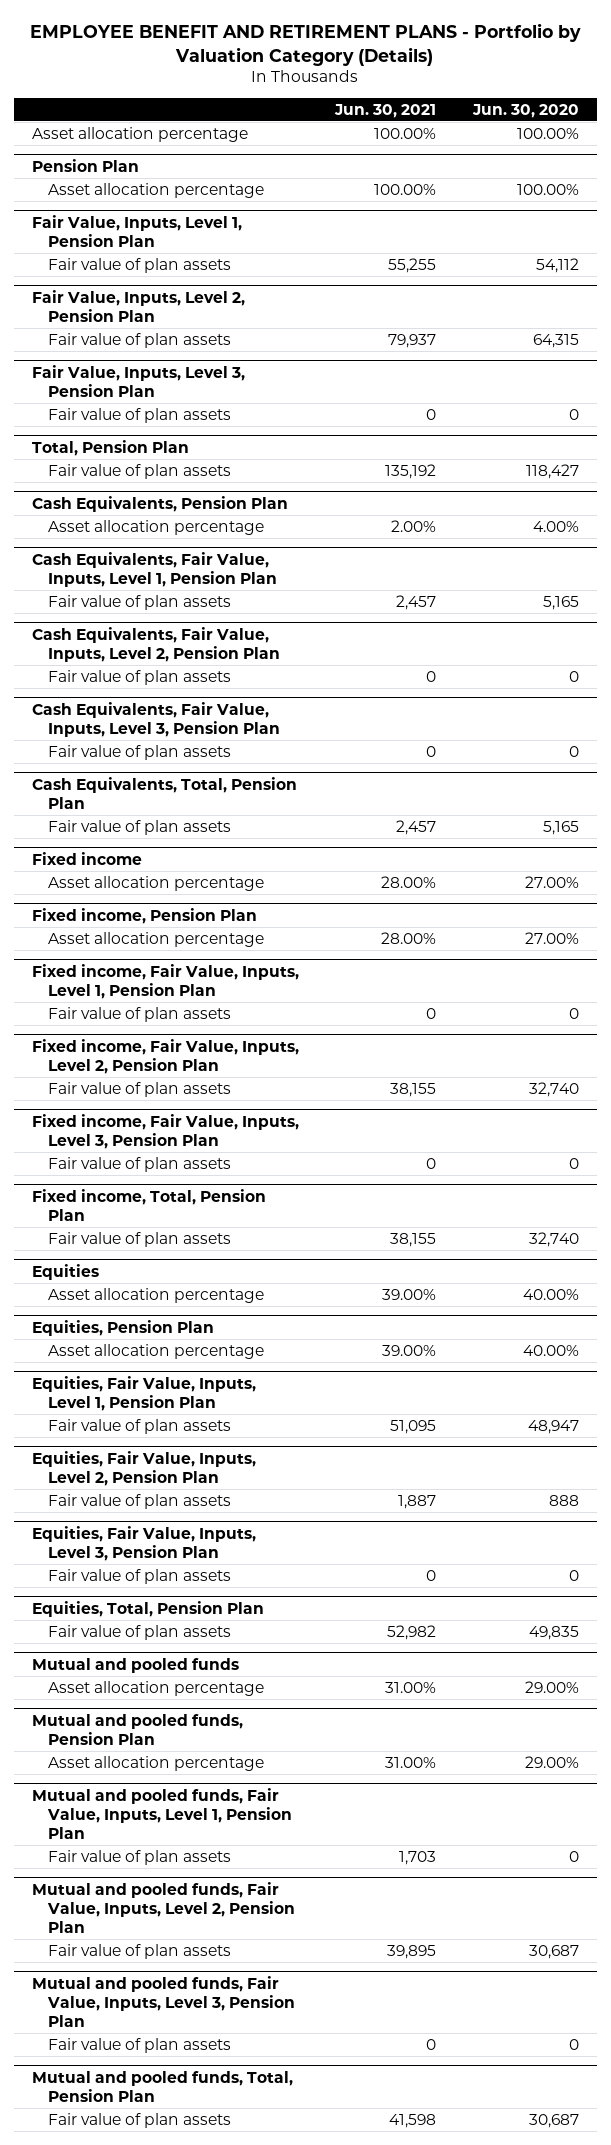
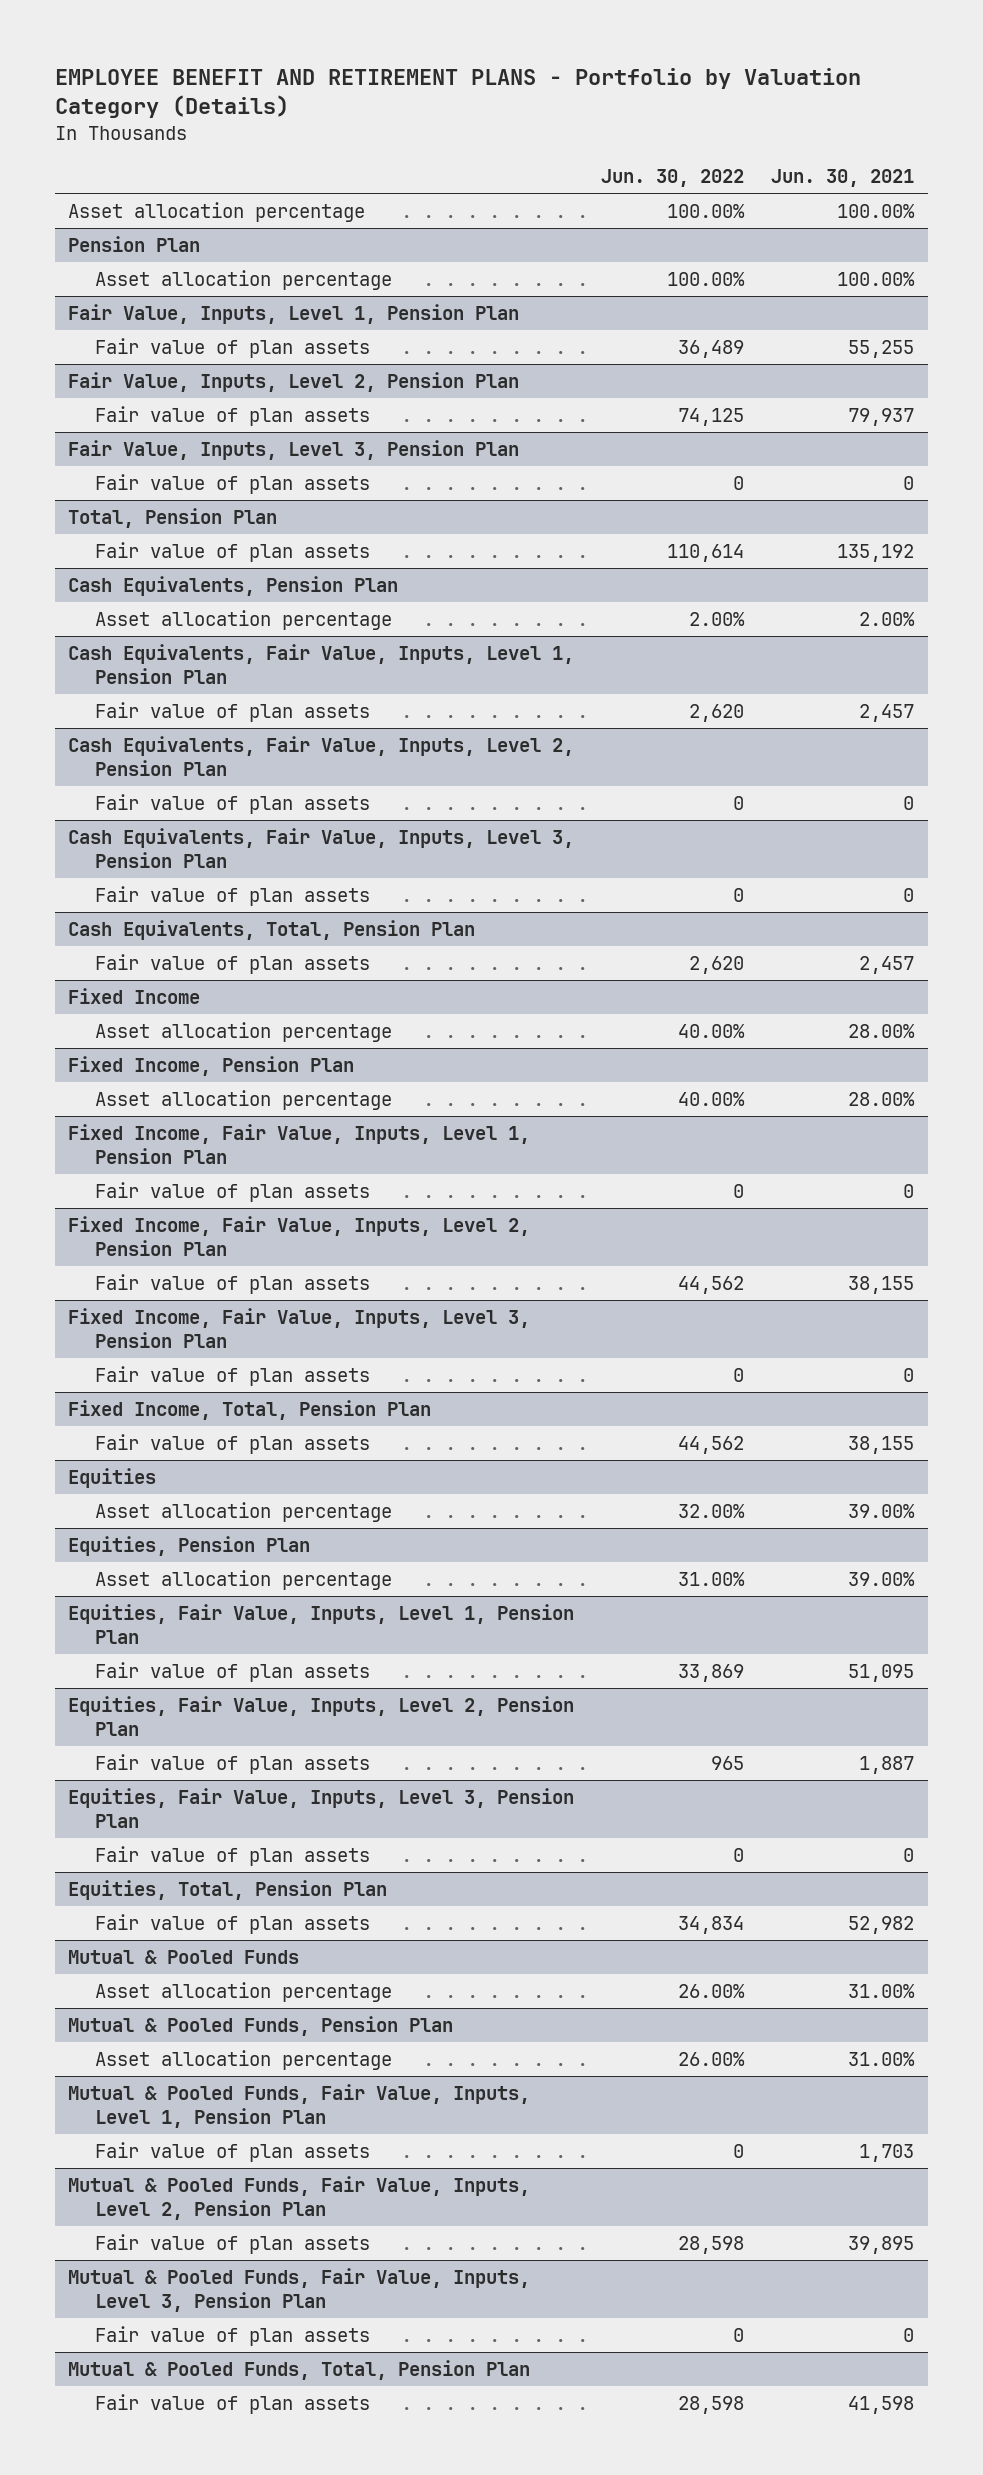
[471,103,579,118] Jun. 30, 2020 -> none
none -> [601,169,745,188] Jun. 30, 2022
[32,851,143,865] Fixed income -> [68,987,201,1004] Fixed Income
[32,907,258,924] Fixed income, Pension Plan -> [68,1055,355,1076] Fixed Income, Pension Plan
[32,963,300,999] Fixed income, Fair Value, Inputs, Level 1, Pension Plan -> [68,1123,531,1164] Fixed Income, Fair Value, Inputs, Level 1, Pension Plan
[32,1038,300,1074] Fixed income, Fair Value, Inputs, Level 2, Pension Plan -> [68,1215,531,1256] Fixed Income, Fair Value, Inputs, Level 2, Pension Plan
[32,1113,300,1149] Fixed income, Fair Value, Inputs, Level 3, Pension Plan -> [68,1307,531,1348] Fixed Income, Fair Value, Inputs, Level 3, Pension Plan
[32,1188,267,1221] Fixed income, Total, Pension Plan -> [68,1399,432,1420] Fixed Income, Total, Pension Plan
[32,1657,240,1673] Mutual and pooled funds -> [68,1949,300,1964] Mutual & Pooled Funds
[32,1713,244,1745] Mutual and pooled funds, Pension Plan -> [68,2015,454,2036] Mutual & Pooled Funds, Pension Plan
[32,1787,292,1839] Mutual and pooled funds, Fair Value, Inputs, Level 1, Pension Plan -> [68,2083,531,2128] Mutual & Pooled Funds, Fair Value, Inputs, Level 1, Pension Plan
[32,1881,295,1933] Mutual and pooled funds, Fair Value, Inputs, Level 2, Pension Plan -> [68,2175,531,2220] Mutual & Pooled Funds, Fair Value, Inputs, Level 2, Pension Plan
[32,1975,295,2027] Mutual and pooled funds, Fair Value, Inputs, Level 3, Pension Plan -> [68,2267,531,2312] Mutual & Pooled Funds, Fair Value, Inputs, Level 3, Pension Plan
[32,2070,294,2102] Mutual and pooled funds, Total, Pension Plan -> [68,2359,531,2380] Mutual & Pooled Funds, Total, Pension Plan

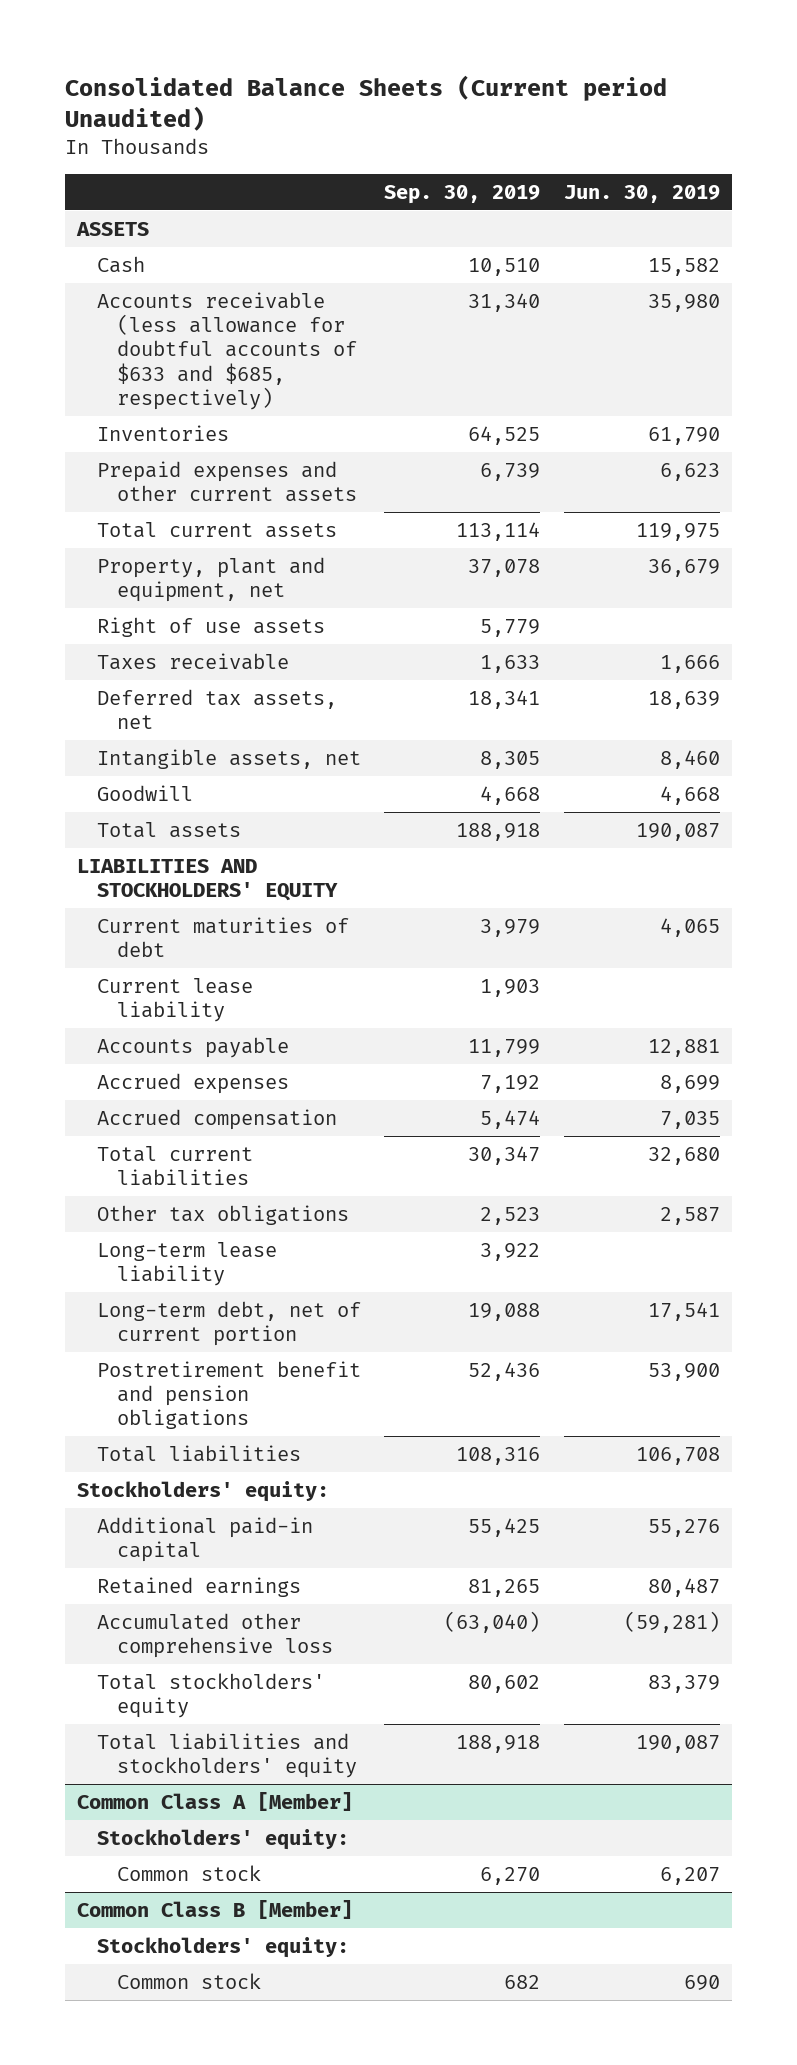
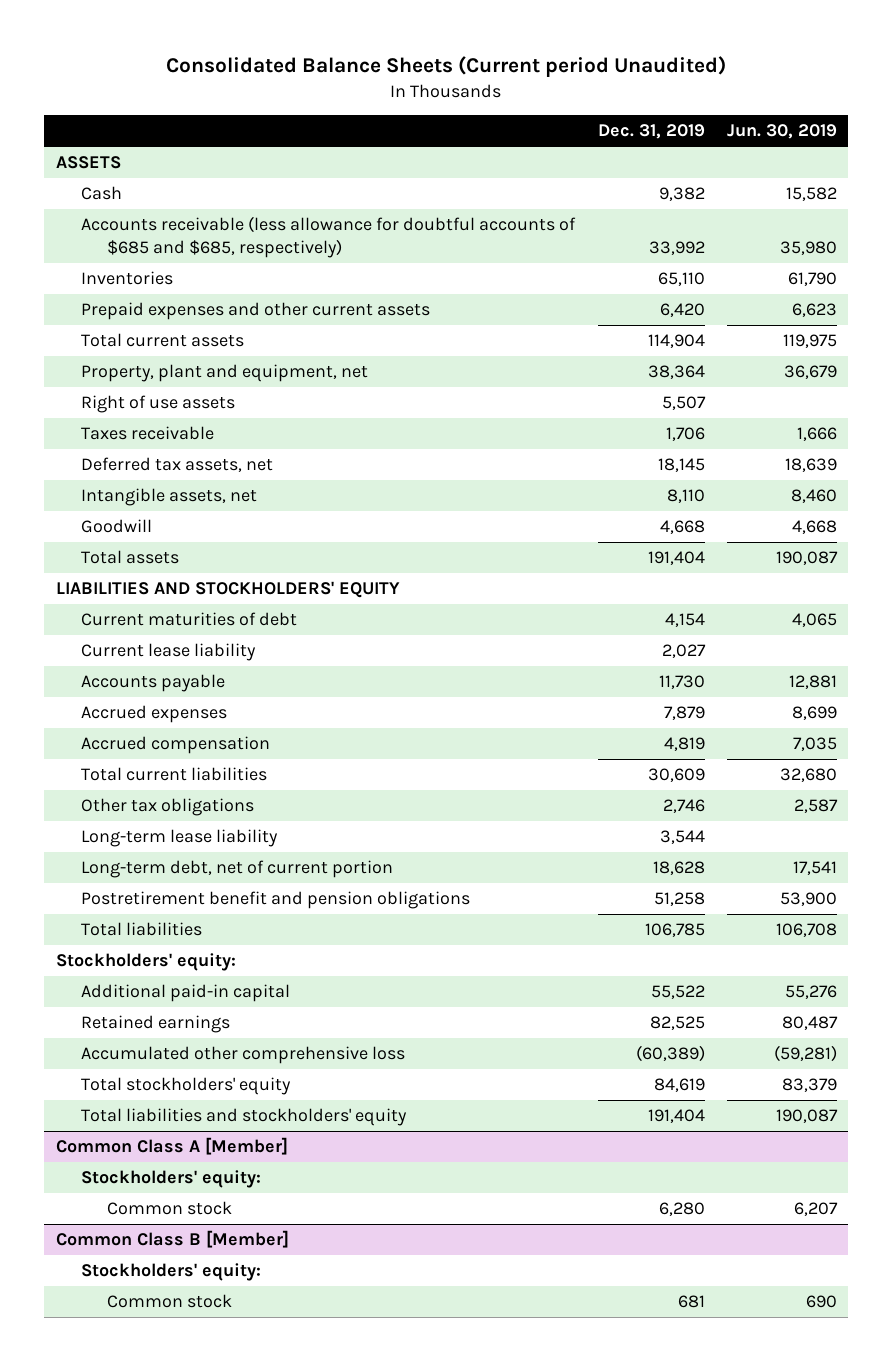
[384,184,541,204] Sep. 30, 2019 -> none
none -> [597,124,705,140] Dec. 31, 2019
[97,291,357,410] Accounts receivable (less allowance for doubtful accounts of $633 and $685, respectively) -> [81,216,577,259] Accounts receivable (less allowance for doubtful accounts of $685 and $685, respectively)

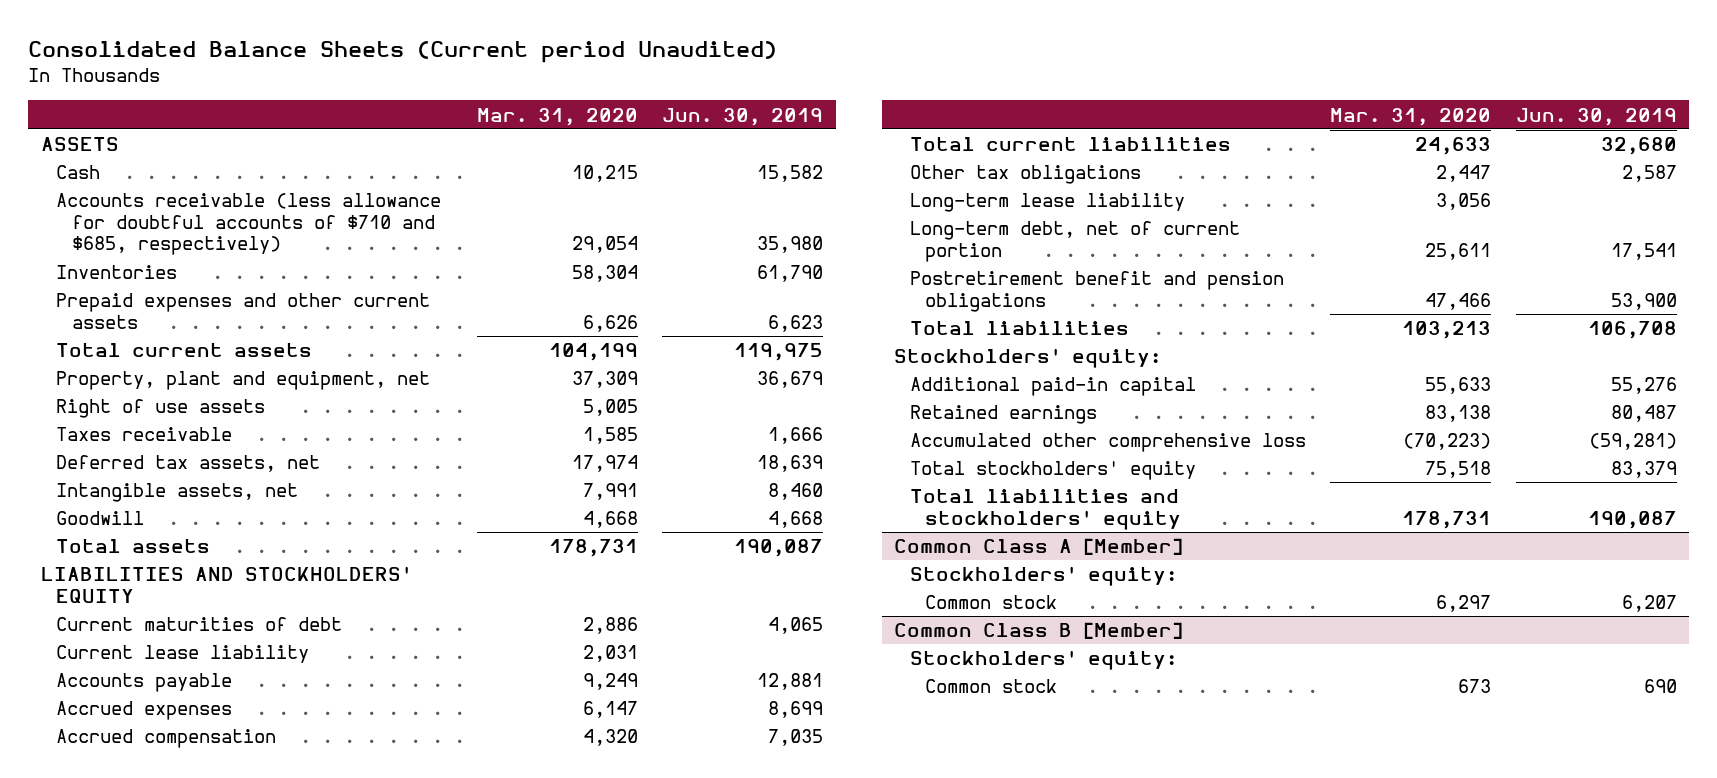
[597,124,705,140] Dec. 31, 2019 -> none
none -> [476,107,638,126] Mar. 31, 2020
[81,216,577,259] Accounts receivable (less allowance for doubtful accounts of $685 and $685, respectively) -> [56,193,442,256] Accounts receivable (less allowance for doubtful accounts of $710 and $685, respectively)

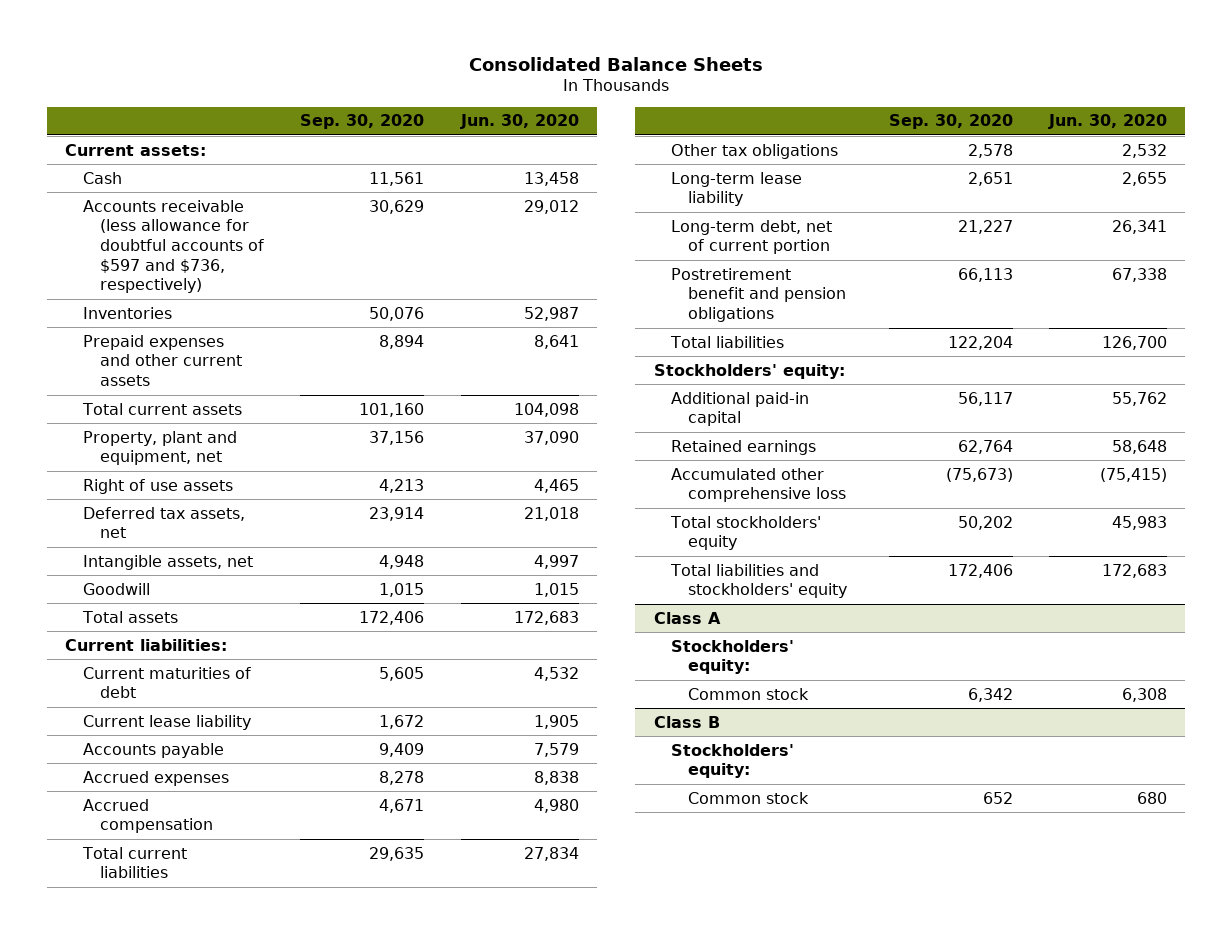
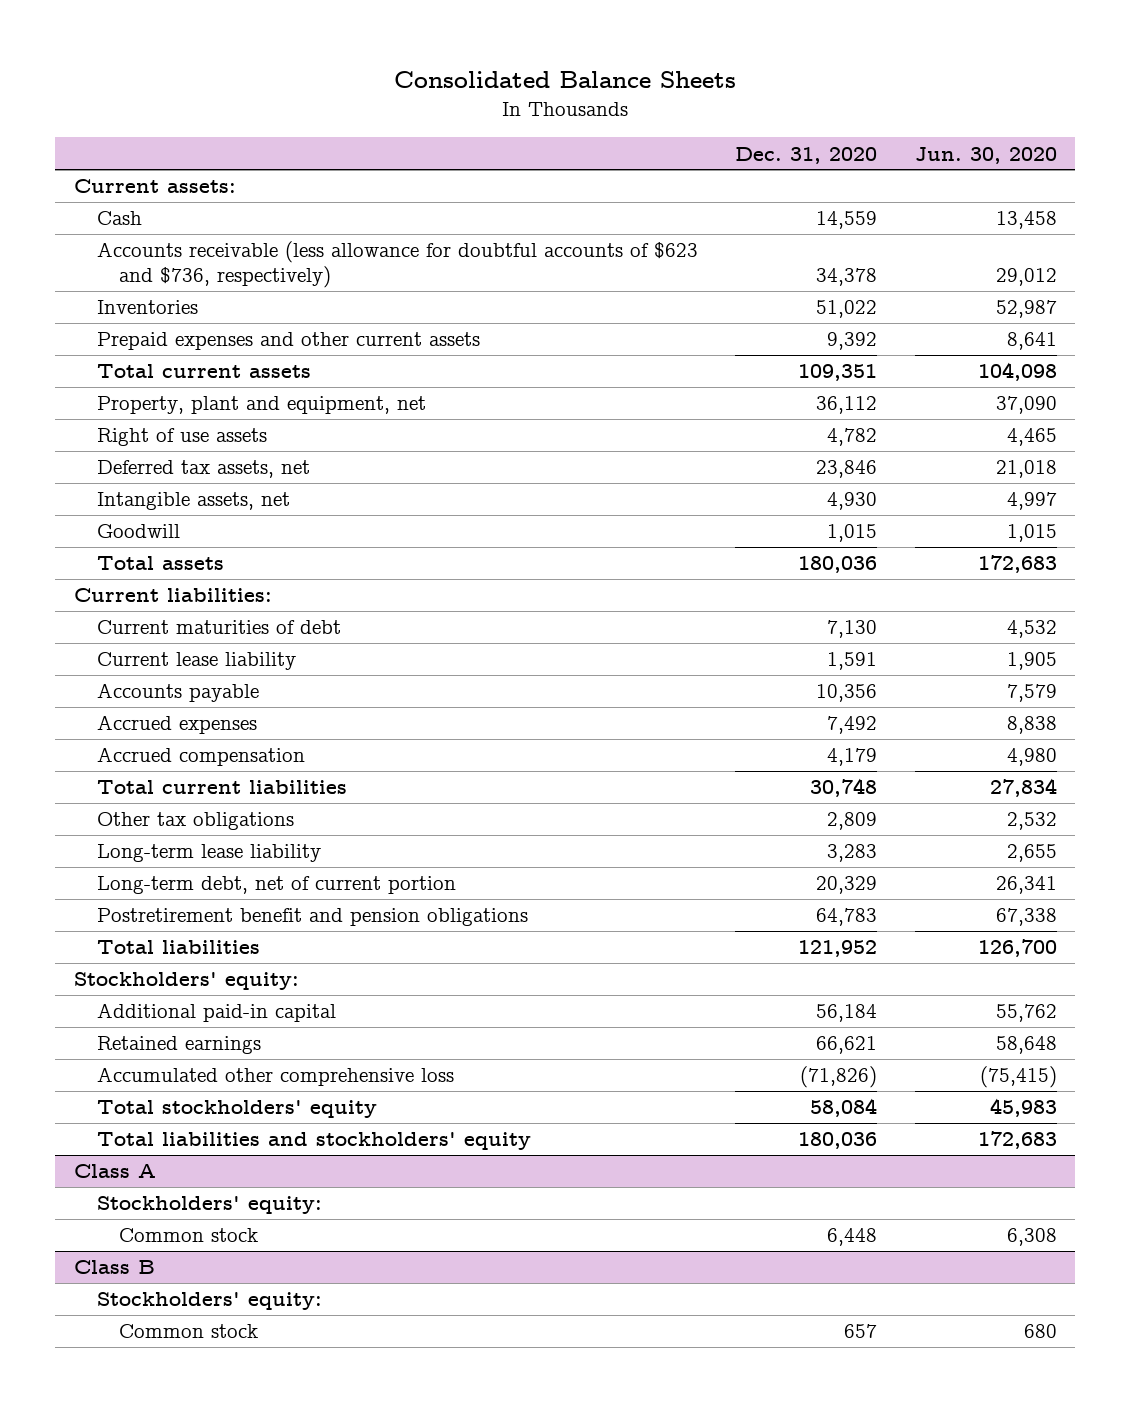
[300,114,425,130] Sep. 30, 2020 -> none
none -> [735,146,878,164] Dec. 31, 2020
[82,199,264,294] Accounts receivable (less allowance for doubtful accounts of $597 and $736, respectively) -> [96,241,698,289] Accounts receivable (less allowance for doubtful accounts of $623 and $736, respectively)

